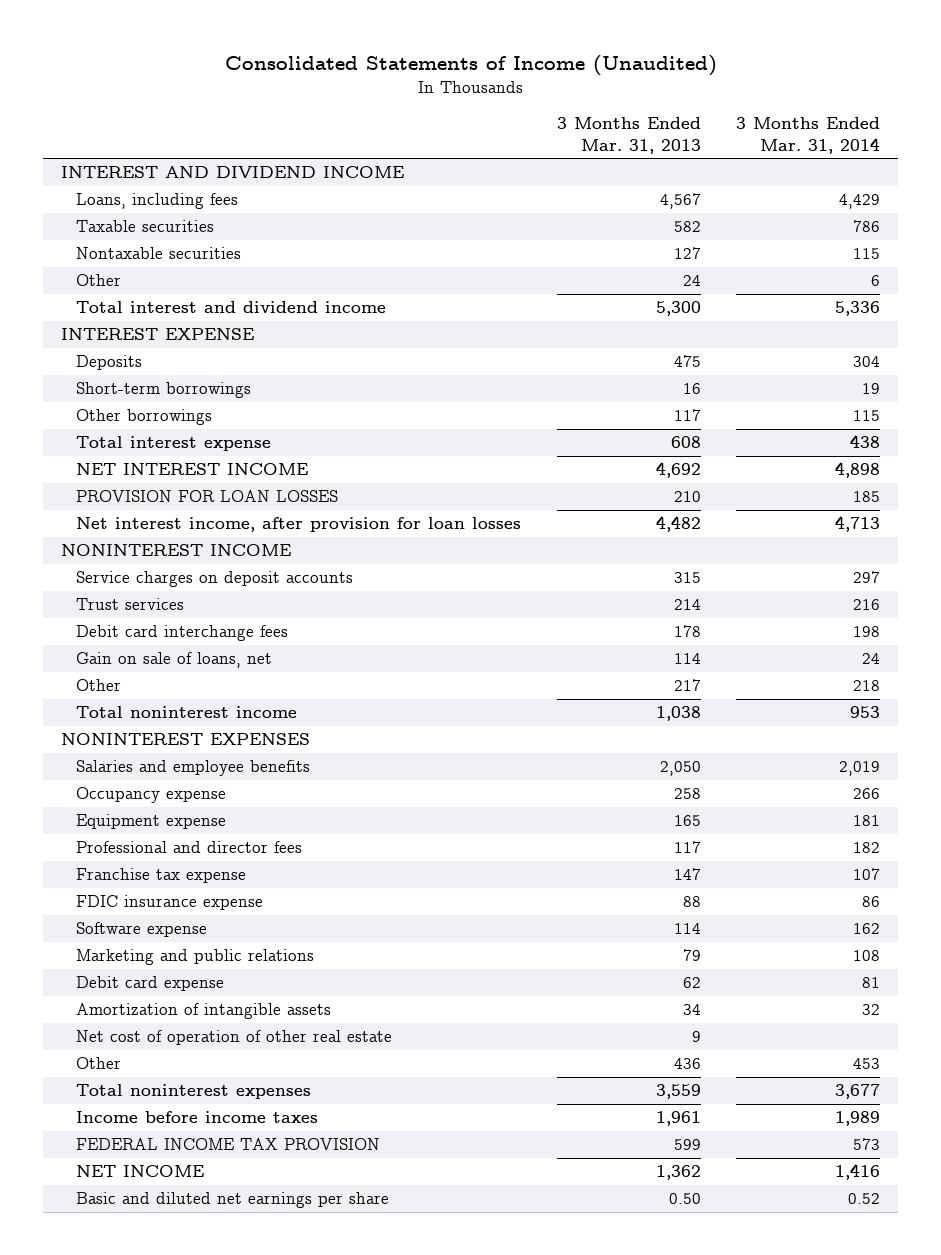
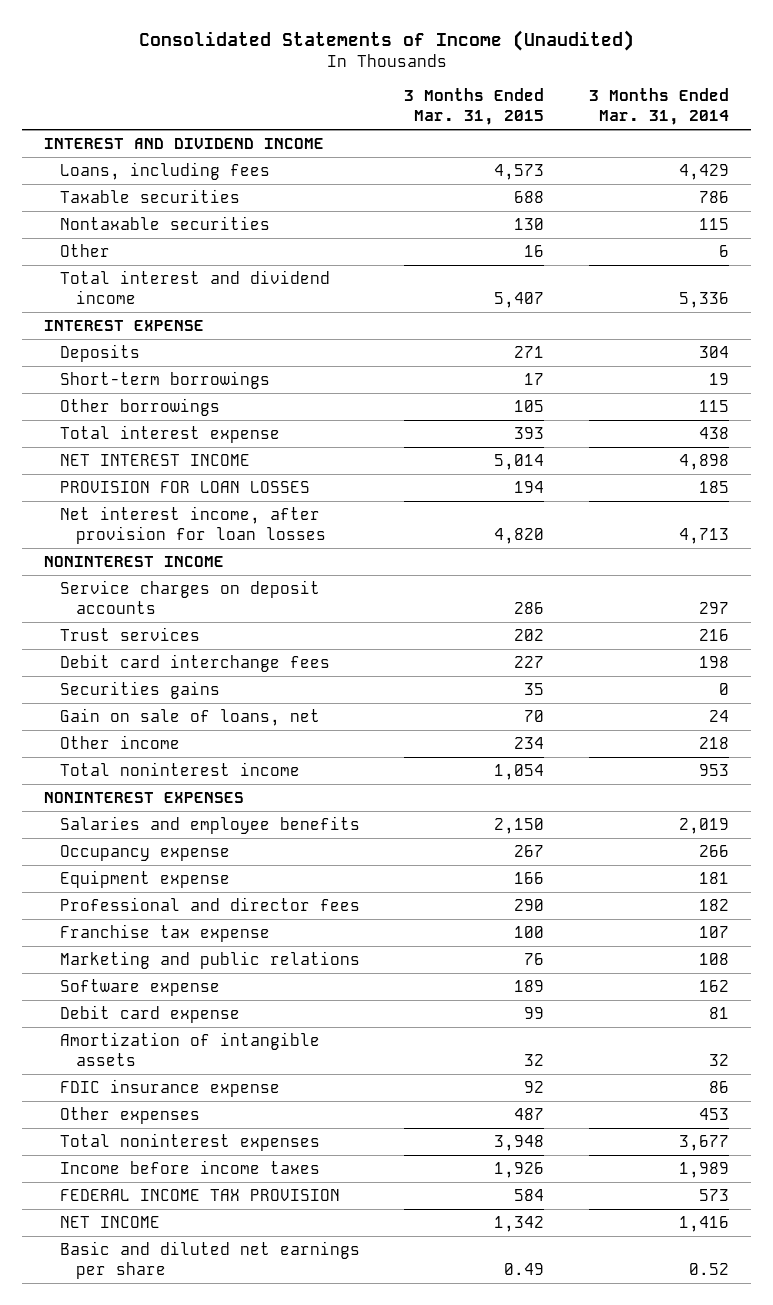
[556,117,701,154] 3 Months Ended Mar. 31, 2013 -> none
none -> [404,88,545,126] 3 Months Ended Mar. 31, 2015
none -> [59,680,220,699] Securities gains
[76,679,122,692] Other -> [59,734,180,749] Other income
[76,922,208,938] Software expense -> [59,978,220,996] Software expense
[76,1030,393,1046] Net cost of operation of other real estate -> none
[76,895,264,911] FDIC insurance expense -> [59,1078,280,1097] FDIC insurance expense
[76,1057,122,1070] Other -> [59,1106,200,1124] Other expenses

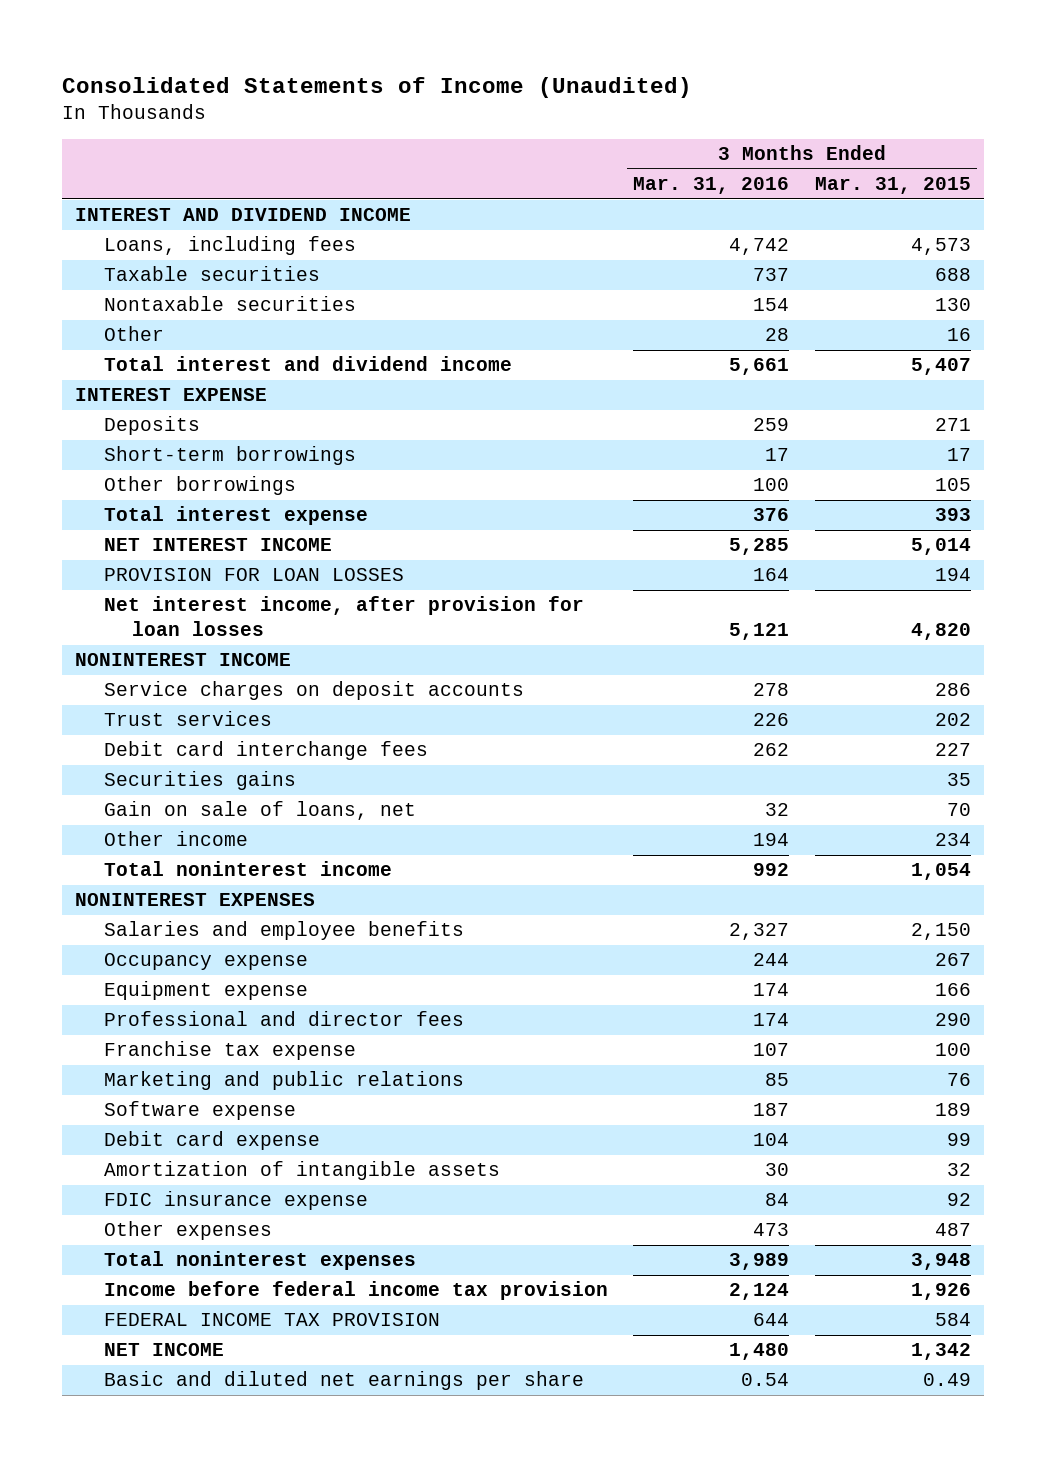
[589,88,730,126] 3 Months Ended Mar. 31, 2014 -> none
none -> [633,177,790,195] Mar. 31, 2016
[59,1159,320,1174] Income before income taxes -> [103,1281,608,1301] Income before federal income tax provision

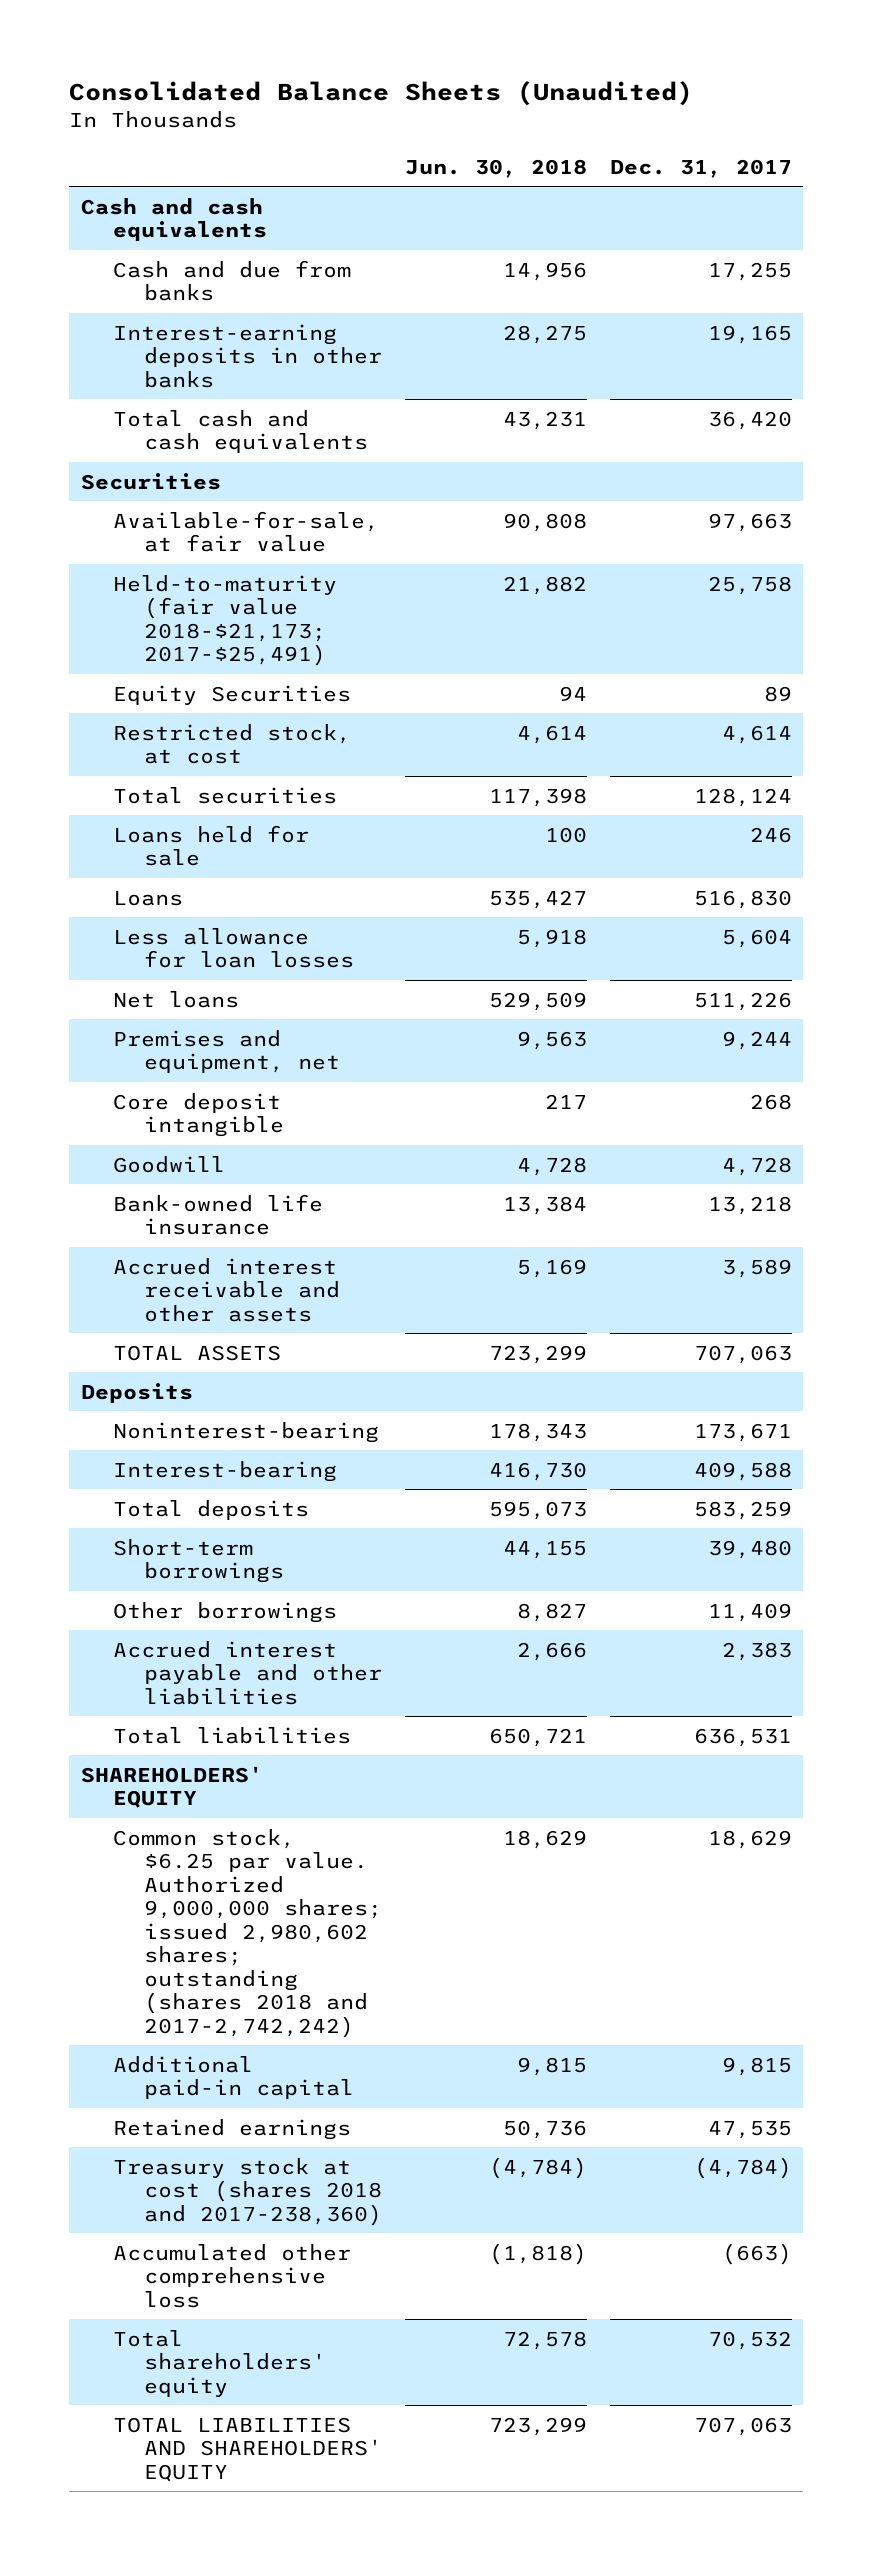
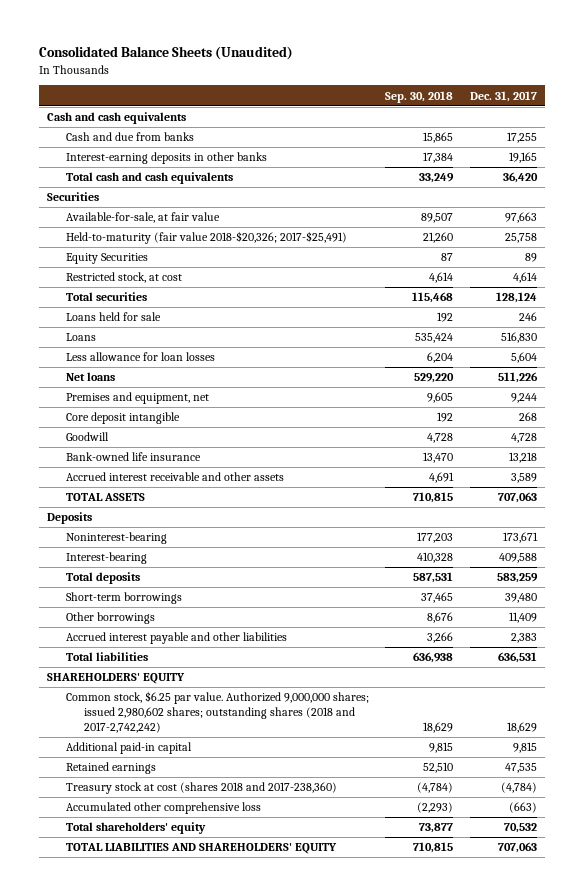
[405,158,588,178] Jun. 30, 2018 -> none
none -> [385,90,454,103] Sep. 30, 2018
[112,574,337,667] Held-to-maturity (fair value 2018-$21,173; 2017-$25,491) -> [65,231,347,245] Held-to-maturity (fair value 2018-$20,326; 2017-$25,491)
[112,1828,383,2038] Common stock, $6.25 par value. Authorized 9,000,000 shares; issued 2,980,602 shares; outstanding (shares 2018 and 2017-2,742,242) -> [65,691,369,733] Common stock, $6.25 par value. Authorized 9,000,000 shares; issued 2,980,602 shares; outstanding shares (2018 and 2017-2,742,242)

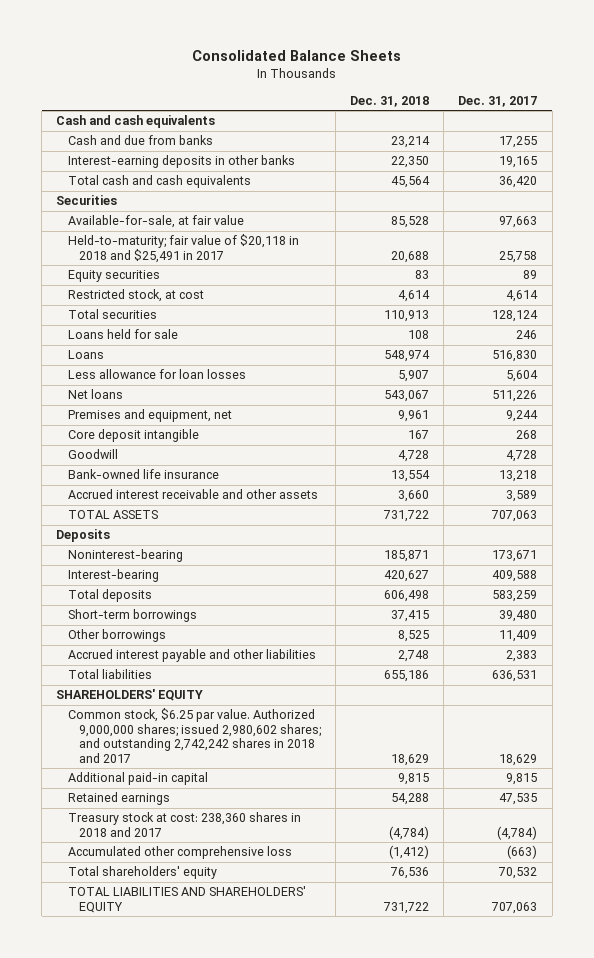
[39,46,294,61] Consolidated Balance Sheets (Unaudited) -> [191,50,401,62] Consolidated Balance Sheets
[385,90,454,103] Sep. 30, 2018 -> none
none -> [350,95,430,107] Dec. 31, 2018
[65,231,347,245] Held-to-maturity (fair value 2018-$20,326; 2017-$25,491) -> [67,234,299,263] Held-to-maturity; fair value of $20,118 in 2018 and $25,491 in 2017
[65,253,148,265] Equity Securities -> [67,270,160,283] Equity securities
[65,691,369,733] Common stock, $6.25 par value. Authorized 9,000,000 shares; issued 2,980,602 shares; outstanding shares (2018 and 2017-2,742,242) -> [67,708,322,763] Common stock, $6.25 par value. Authorized 9,000,000 shares; issued 2,980,602 shares; and outstanding 2,742,242 shares in 2018 and 2017
[65,782,337,795] Treasury stock at cost (shares 2018 and 2017-238,360) -> [67,812,301,837] Treasury stock at cost: 238,360 shares in 2018 and 2017

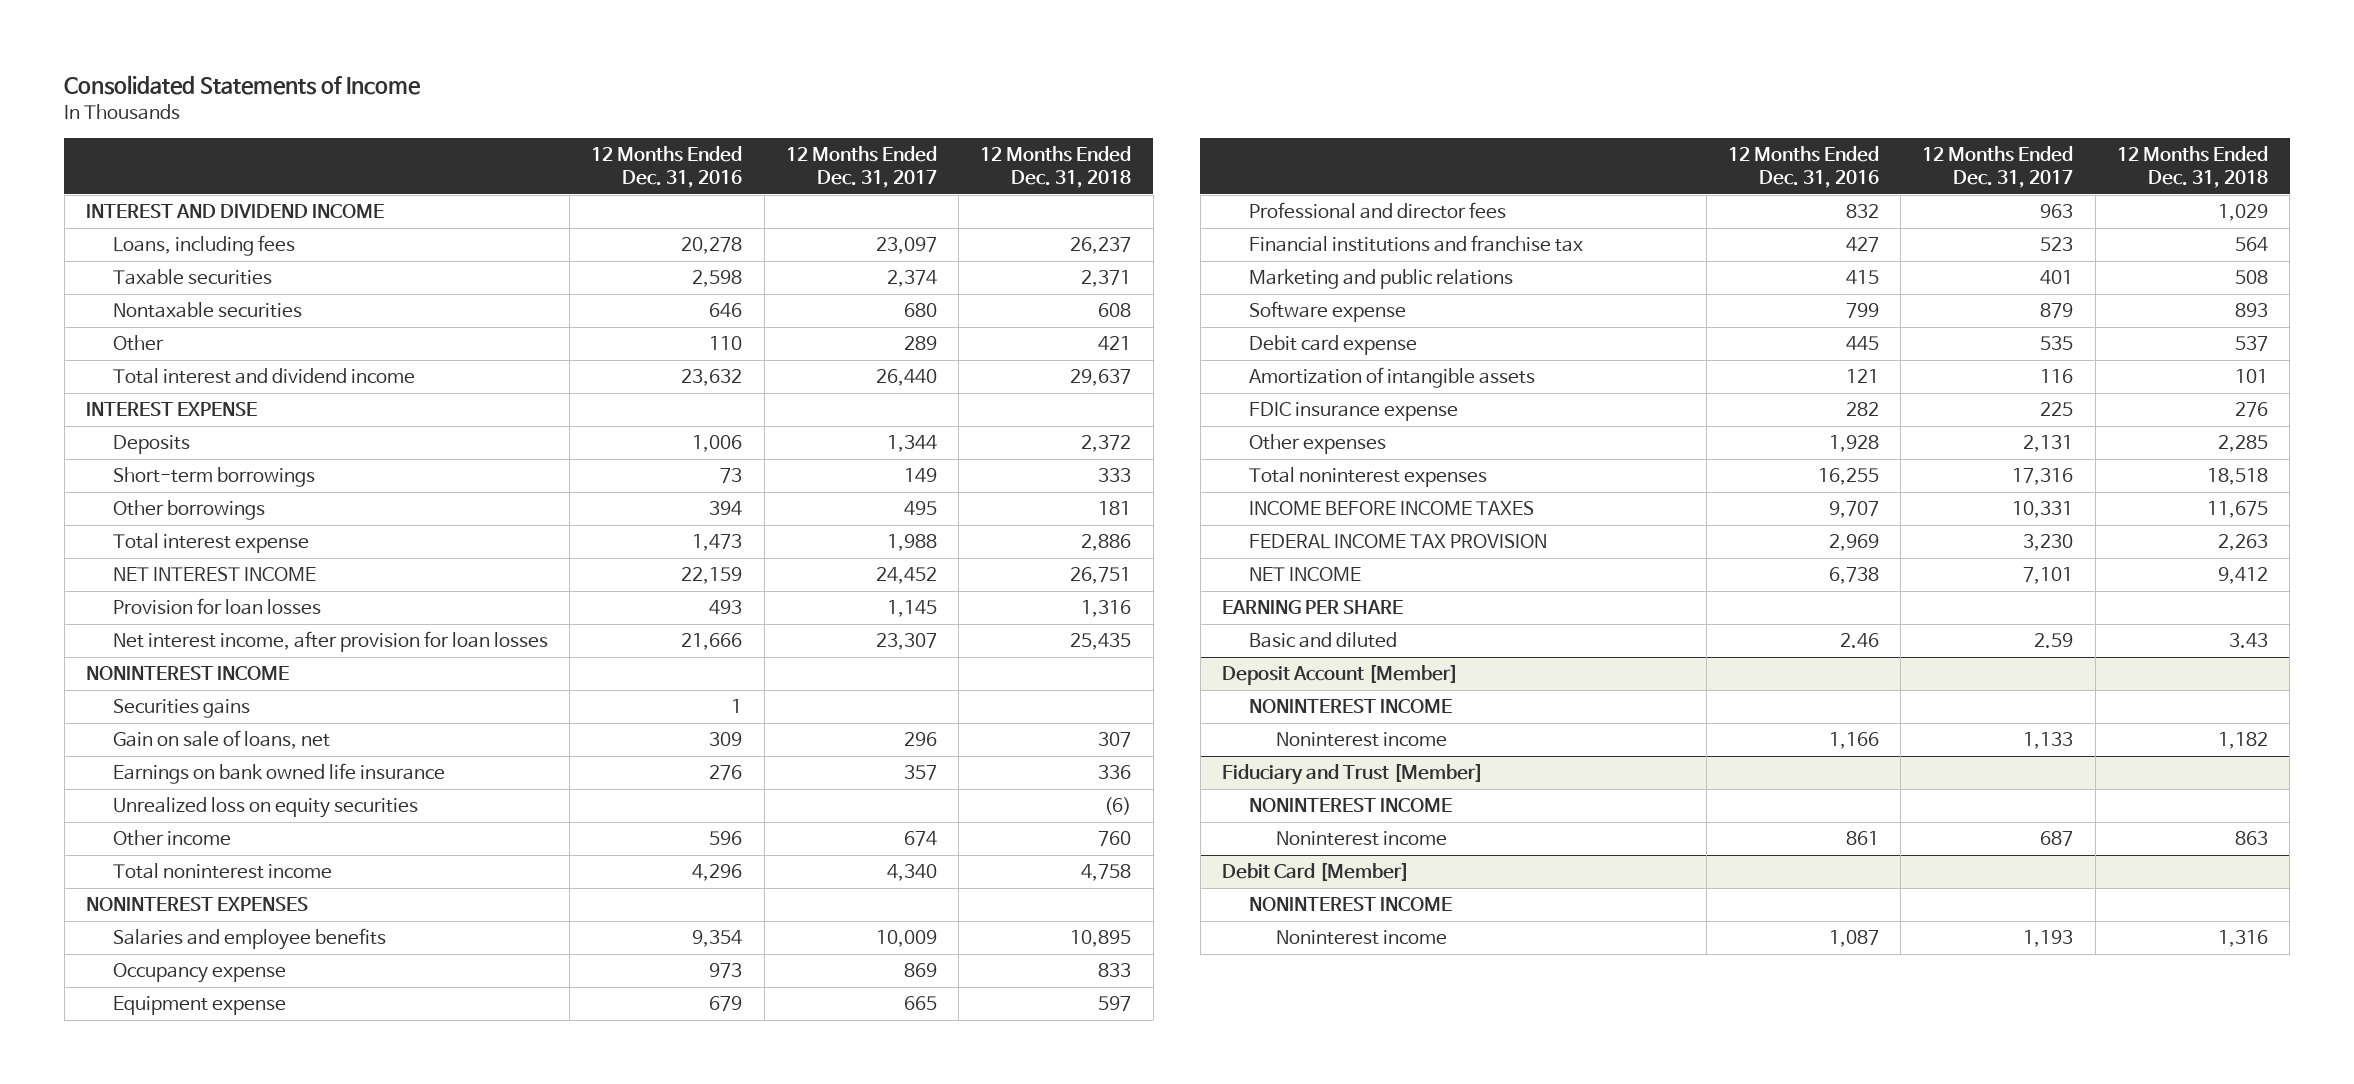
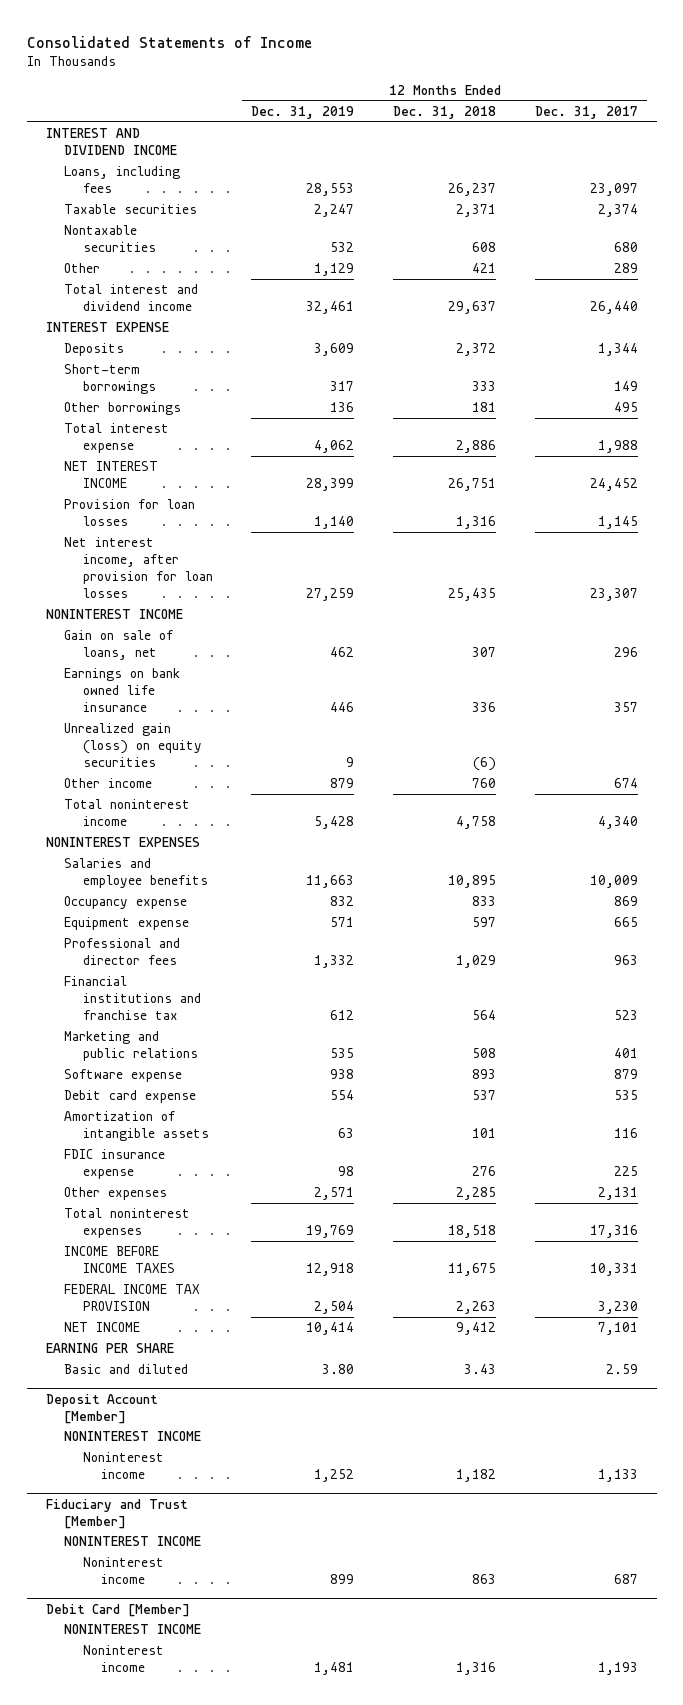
[591,145,743,189] 12 Months Ended Dec. 31, 2016 -> none
none -> [251,105,355,119] Dec. 31, 2019
[112,699,250,719] Securities gains -> none
[112,797,418,819] Unrealized loss on equity securities -> [64,723,202,768] Unrealized gain (loss) on equity securities

